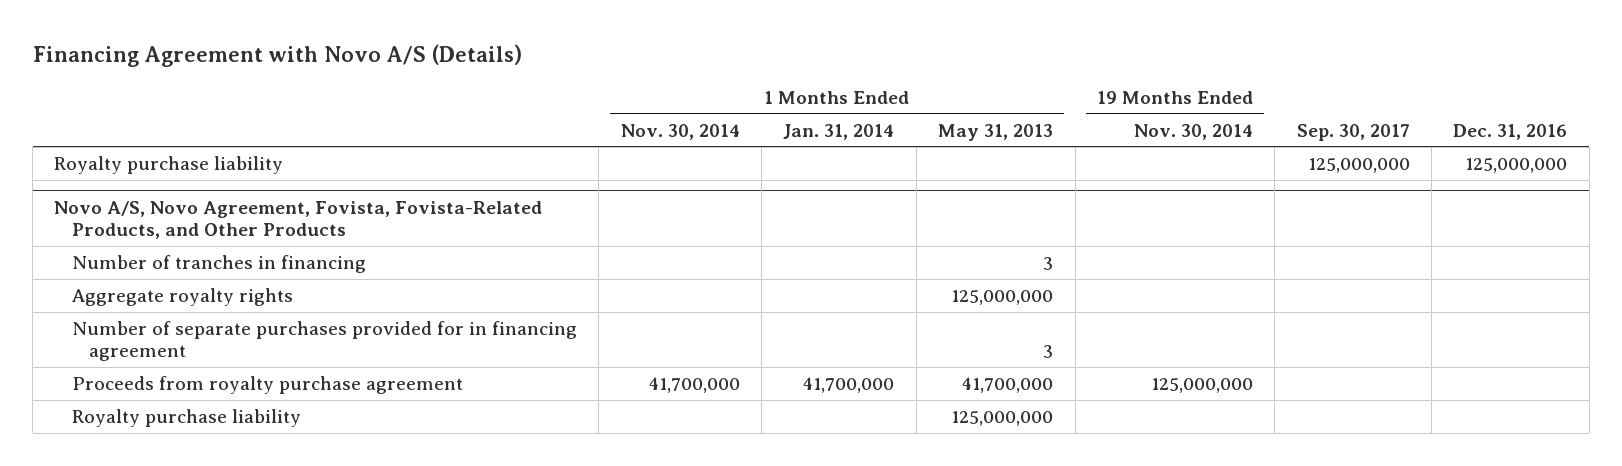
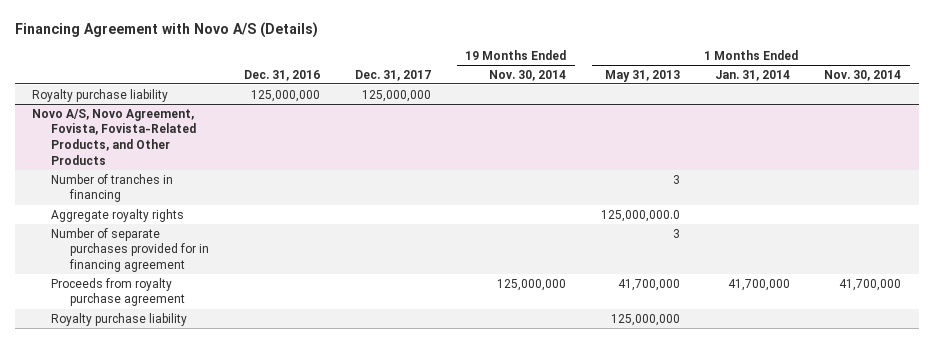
[1296,123,1410,141] Sep. 30, 2017 -> none
none -> [354,69,431,81] Dec. 31, 2017
[951,289,1054,305] 125,000,000 -> [600,209,680,222] 125,000,000.0

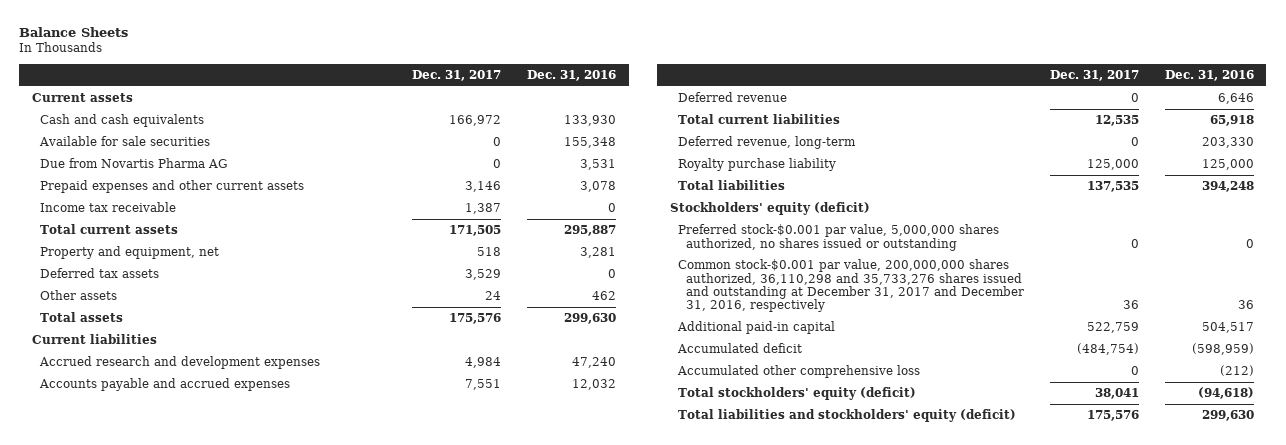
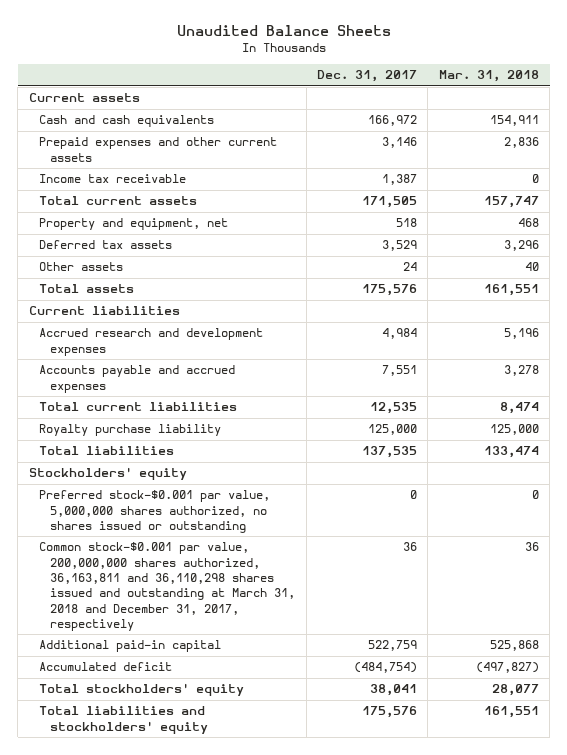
[19,27,129,38] Balance Sheets -> [176,25,391,37] Unaudited Balance Sheets
[526,70,616,82] Dec. 31, 2016 -> none
none -> [438,70,539,83] Mar. 31, 2018
[39,136,211,147] Available for sale securities -> none
[40,158,229,169] Due from Novartis Pharma AG -> none
[678,92,788,103] Deferred revenue -> none
[678,136,857,150] Deferred revenue, long-term -> none
[669,202,870,216] Stockholders' equity (deficit) -> [28,467,187,481] Stockholders' equity
[678,259,1025,313] Common stock-$0.001 par value, 200,000,000 shares authorized, 36,110,298 and 35,733,276 shares issued and outstanding at December 31, 2017 and December 31, 2016, respectively -> [39,542,296,631] Common stock-$0.001 par value, 200,000,000 shares authorized, 36,163,811 and 36,110,298 shares issued and outstanding at March 31, 2018 and December 31, 2017, respectively
[677,365,921,379] Accumulated other comprehensive loss -> none
[678,387,917,401] Total stockholders' equity (deficit) -> [39,683,245,697] Total stockholders' equity
[678,409,1017,423] Total liabilities and stockholders' equity (deficit) -> [39,706,209,734] Total liabilities and stockholders' equity

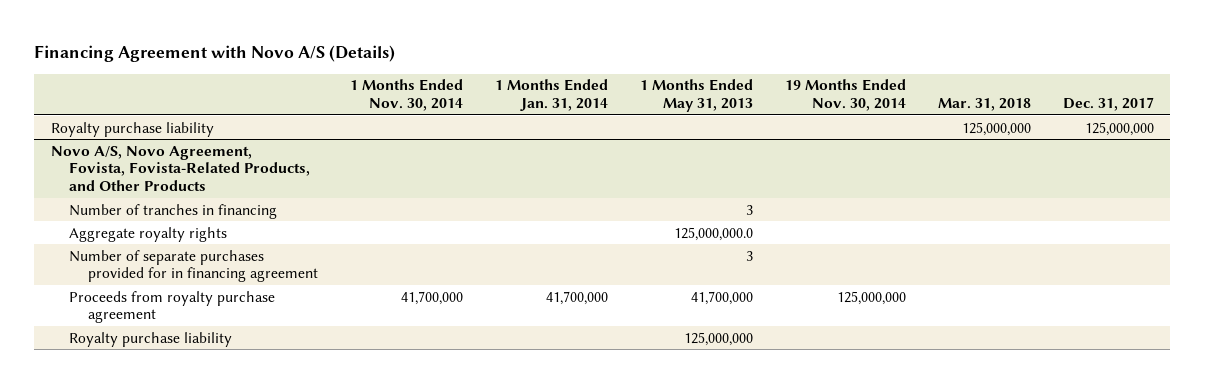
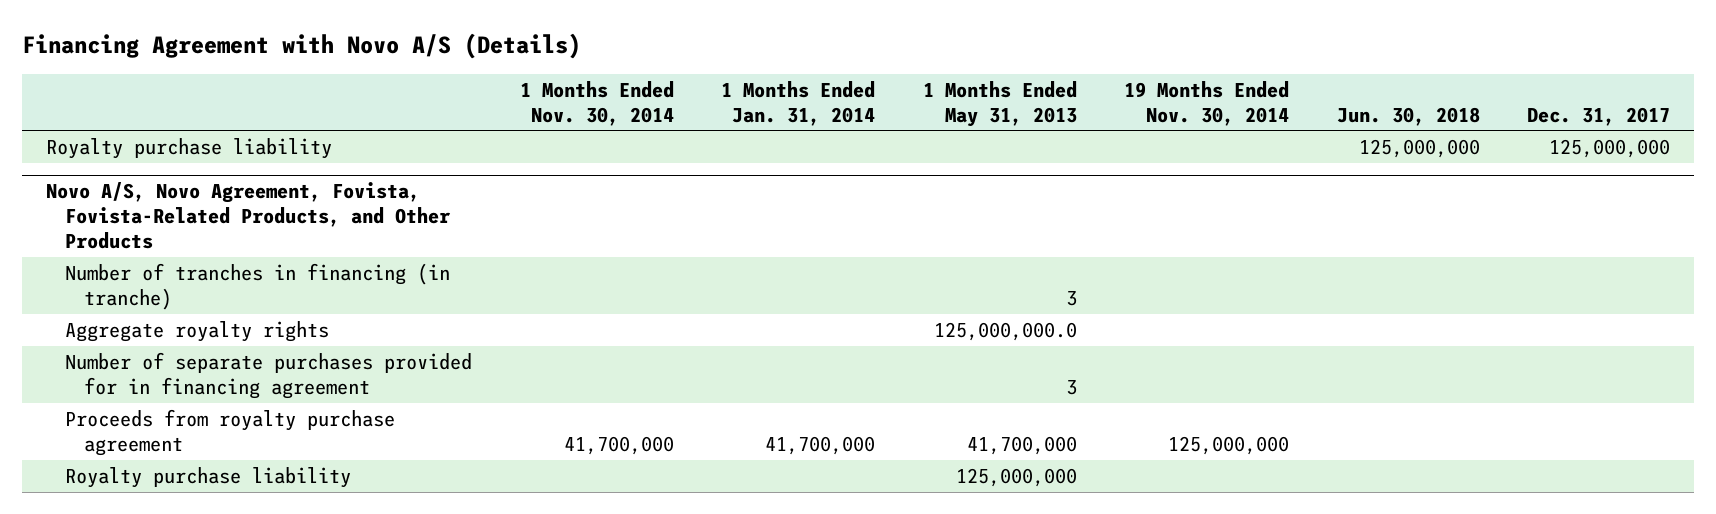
[938,98,1032,112] Mar. 31, 2018 -> none
none -> [1336,106,1480,126] Jun. 30, 2018
[69,203,278,219] Number of tranches in financing -> [64,263,450,310] Number of tranches in financing (in tranche)

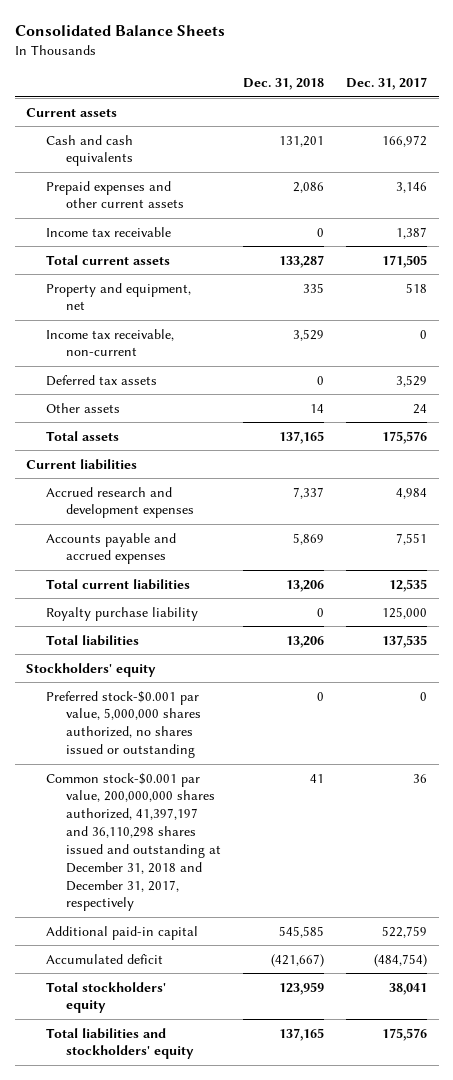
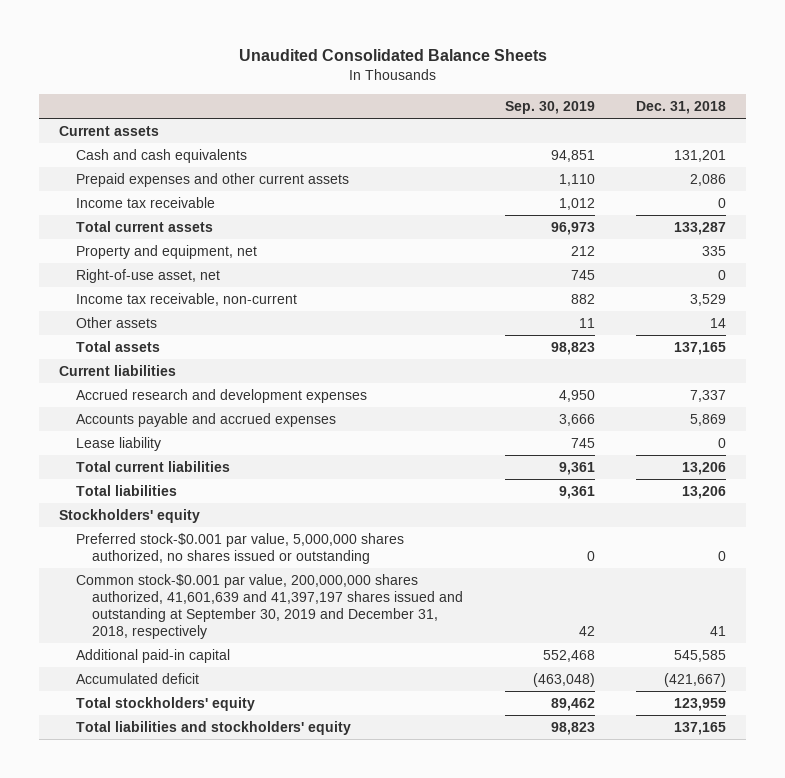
[14,25,225,37] Consolidated Balance Sheets -> [238,48,547,61] Unaudited Consolidated Balance Sheets
[346,77,428,91] Dec. 31, 2017 -> none
none -> [504,100,595,114] Sep. 30, 2019
none -> [75,269,220,284] Right-of-use asset, net
[45,374,157,386] Deferred tax assets -> none
none -> [75,437,161,452] Lease liability
[45,606,198,621] Royalty purchase liability -> none
[45,772,221,912] Common stock-$0.001 par value, 200,000,000 shares authorized, 41,397,197 and 36,110,298 shares issued and outstanding at December 31, 2018 and December 31, 2017, respectively -> [75,574,464,639] Common stock-$0.001 par value, 200,000,000 shares authorized, 41,601,639 and 41,397,197 shares issued and outstanding at September 30, 2019 and December 31, 2018, respectively

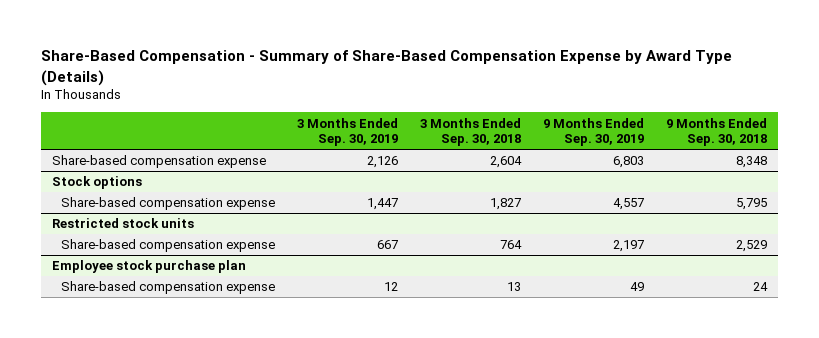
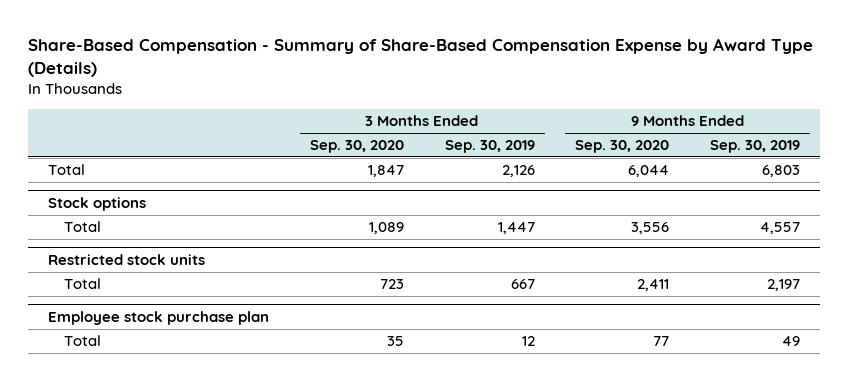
[420,117,522,146] 3 Months Ended Sep. 30, 2018 -> none
[665,117,767,146] 9 Months Ended Sep. 30, 2018 -> none
none -> [310,140,405,154] Sep. 30, 2020
none -> [575,140,670,154] Sep. 30, 2020
[51,155,266,169] Share-based compensation expense -> [48,164,86,176] Total
[61,197,276,211] Share-based compensation expense -> [64,221,102,233] Total
[61,239,276,253] Share-based compensation expense -> [64,278,102,290] Total
[61,281,276,295] Share-based compensation expense -> [64,335,102,347] Total

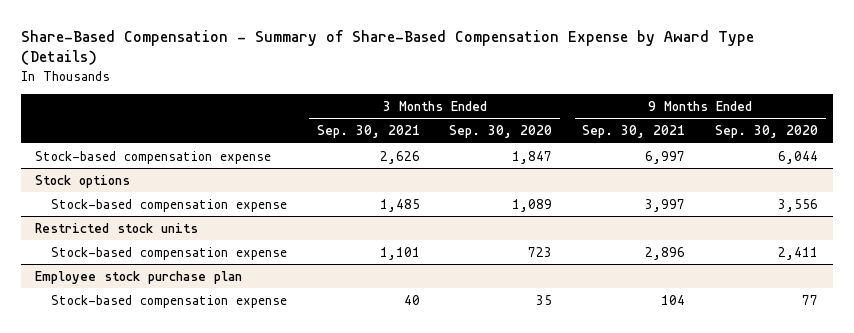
[444,140,535,154] Sep. 30, 2019 -> none
[709,140,800,154] Sep. 30, 2019 -> none
none -> [316,125,420,139] Sep. 30, 2021
none -> [582,125,686,139] Sep. 30, 2021
[48,164,86,176] Total -> [35,150,272,164] Stock-based compensation expense
[64,221,102,233] Total -> [50,198,287,212] Stock-based compensation expense
[64,278,102,290] Total -> [50,246,287,260] Stock-based compensation expense
[64,335,102,347] Total -> [50,294,287,308] Stock-based compensation expense

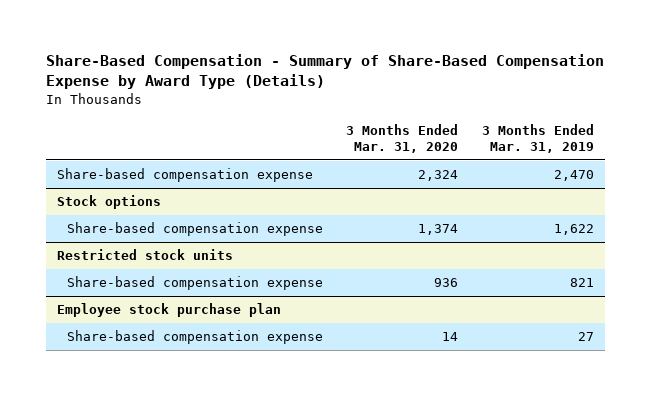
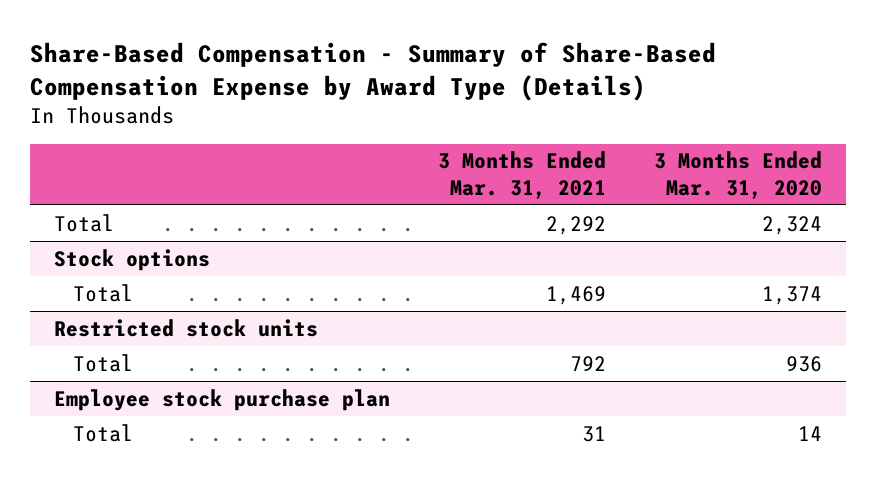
[481,124,594,154] 3 Months Ended Mar. 31, 2019 -> none
none -> [437,151,606,199] 3 Months Ended Mar. 31, 2021
[57,168,314,183] Share-based compensation expense -> [53,213,114,232] Total
[67,222,324,237] Share-based compensation expense -> [73,283,134,302] Total
[67,276,324,291] Share-based compensation expense -> [73,353,134,372] Total
[67,330,324,345] Share-based compensation expense -> [73,423,134,442] Total

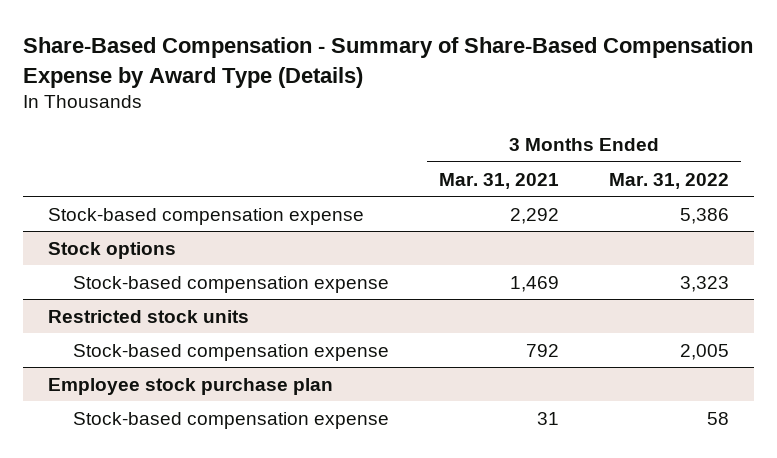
[654,151,823,199] 3 Months Ended Mar. 31, 2020 -> none
none -> [608,172,729,189] Mar. 31, 2022
[53,213,114,232] Total -> [48,207,365,225] Stock-based compensation expense
[73,283,134,302] Total -> [73,275,390,293] Stock-based compensation expense
[73,353,134,372] Total -> [73,343,390,361] Stock-based compensation expense
[73,423,134,442] Total -> [73,411,390,429] Stock-based compensation expense

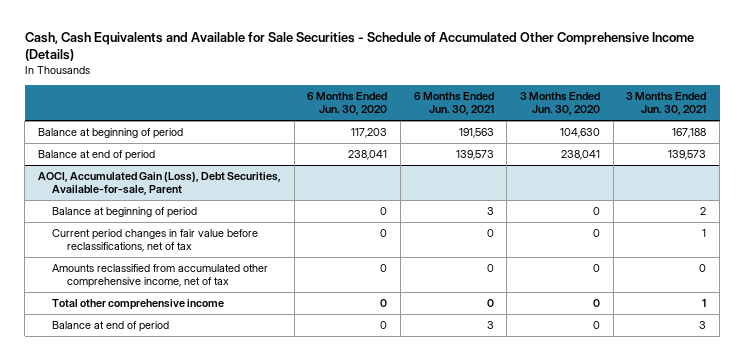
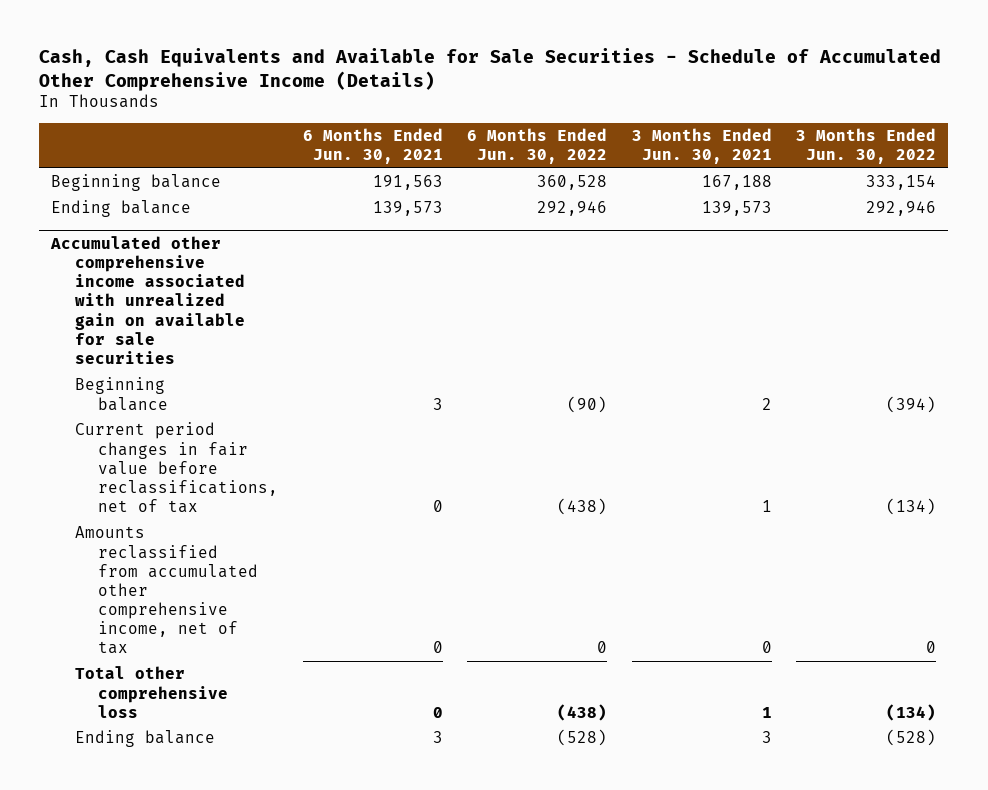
[307,92,388,116] 6 Months Ended Jun. 30, 2020 -> none
[520,92,601,116] 3 Months Ended Jun. 30, 2020 -> none
none -> [467,128,608,165] 6 Months Ended Jun. 30, 2022
none -> [796,128,937,165] 3 Months Ended Jun. 30, 2022
[37,127,183,139] Balance at beginning of period -> [51,174,222,192] Beginning balance
[37,149,155,161] Balance at end of period -> [51,200,192,218] Ending balance
[37,171,281,196] AOCI, Accumulated Gain (Loss), Debt Securities, Available-for-sale, Parent -> [50,235,245,365] Accumulated other comprehensive income associated with unrealized gain on available for sale securities
[52,206,198,218] Balance at beginning of period -> [74,377,168,411] Beginning balance
[52,298,225,310] Total other comprehensive income -> [74,666,228,718] Total other comprehensive loss
[52,320,170,332] Balance at end of period -> [74,730,215,748] Ending balance

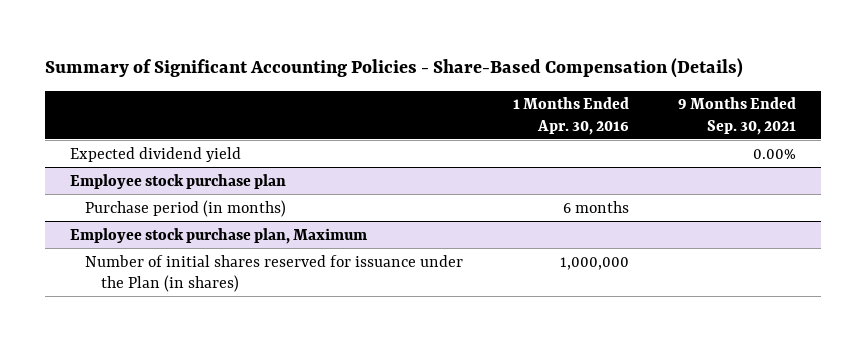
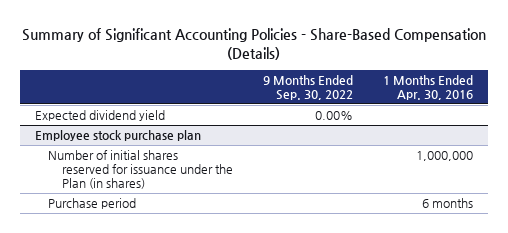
[678,97,797,135] 9 Months Ended Sep. 30, 2021 -> none
none -> [262,75,353,101] 9 Months Ended Sep. 30, 2022
[85,199,287,217] Purchase period (in months) -> none
[69,227,367,244] Employee stock purchase plan, Maximum -> none
none -> [48,198,137,210] Purchase period

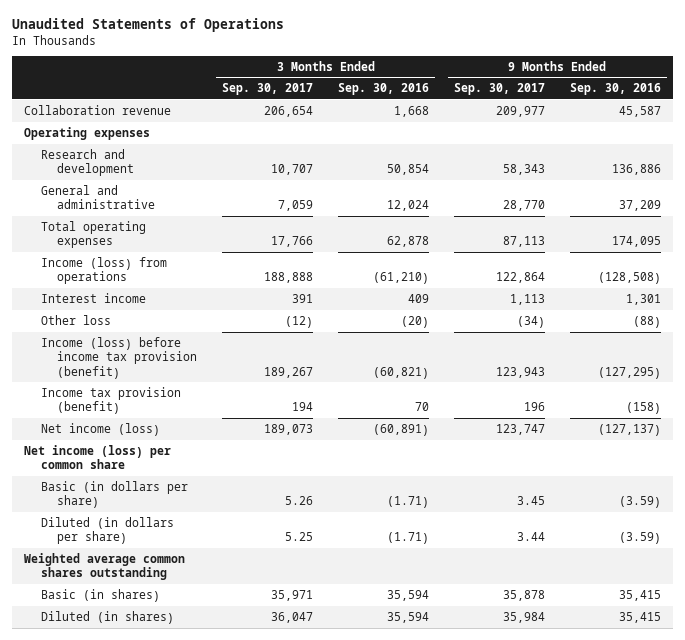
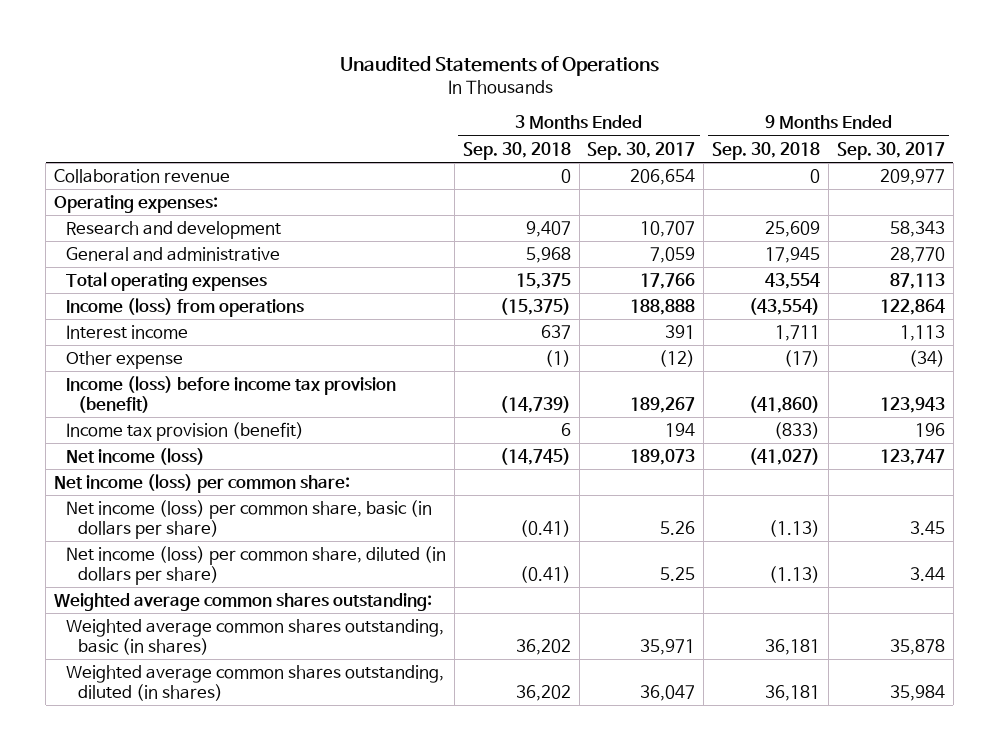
[338,83,430,96] Sep. 30, 2016 -> none
[569,83,661,96] Sep. 30, 2016 -> none
none -> [462,141,571,160] Sep. 30, 2018
none -> [712,141,821,160] Sep. 30, 2018
[23,126,150,140] Operating expenses -> [54,195,219,214] Operating expenses:
[40,314,111,325] Other loss -> [65,351,183,370] Other expense
[23,444,171,470] Net income (loss) per common share -> [54,474,351,494] Net income (loss) per common share:
[40,480,188,509] Basic (in dollars per share) -> [65,500,432,539] Net income (loss) per common share, basic (in dollars per share)
[40,516,174,545] Diluted (in dollars per share) -> [65,546,446,585] Net income (loss) per common share, diluted (in dollars per share)
[23,552,185,581] Weighted average common shares outstanding -> [54,593,433,612] Weighted average common shares outstanding:
[40,588,160,602] Basic (in shares) -> [65,619,444,655] Weighted average common shares outstanding, basic (in shares)
[40,610,174,624] Diluted (in shares) -> [65,665,444,701] Weighted average common shares outstanding, diluted (in shares)

